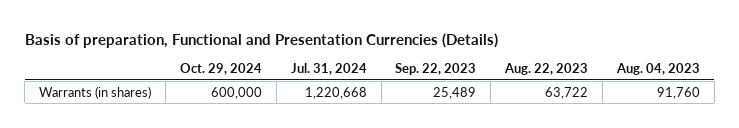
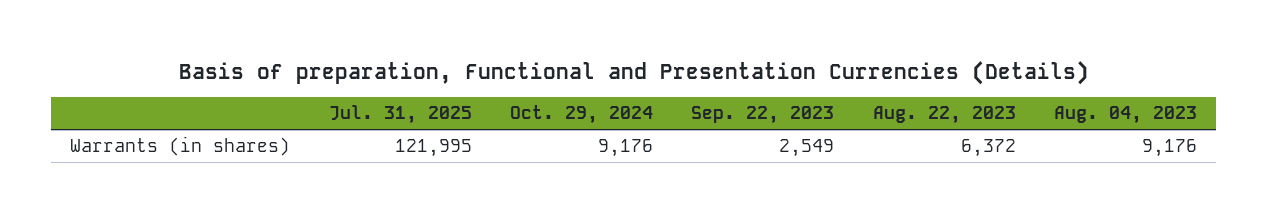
[290,63,367,76] Jul. 31, 2024 -> none
none -> [328,105,472,125] Jul. 31, 2025
[210,86,262,99] 600,000 -> [597,139,653,158] 9,176
[433,86,477,99] 25,489 -> [779,139,835,158] 2,549
[545,86,589,99] 63,722 -> [960,139,1016,158] 6,372
[657,86,701,99] 91,760 -> [1141,139,1197,158] 9,176

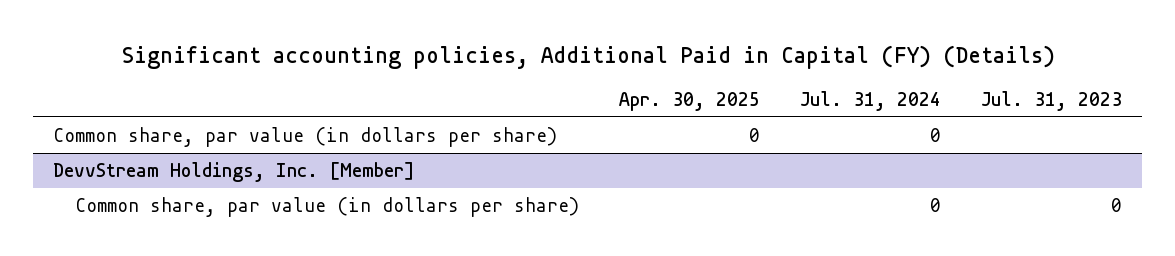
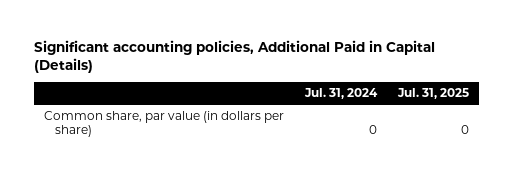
[120,44,1055,69] Significant accounting policies, Additional Paid in Capital (FY) (Details) -> [33,40,435,74] Significant accounting policies, Additional Paid in Capital (Details)
[618,91,760,111] Apr. 30, 2025 -> none
[981,90,1123,111] Jul. 31, 2023 -> none
none -> [396,88,469,100] Jul. 31, 2025
[53,162,416,183] DevvStream Holdings, Inc. [Member] -> none
[74,197,579,218] Common share, par value (in dollars per share) -> none

